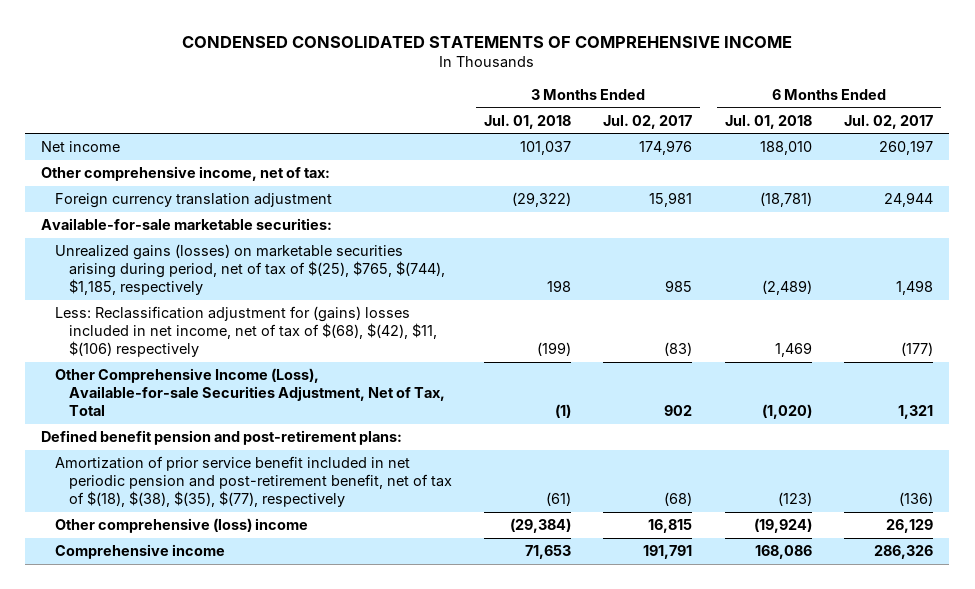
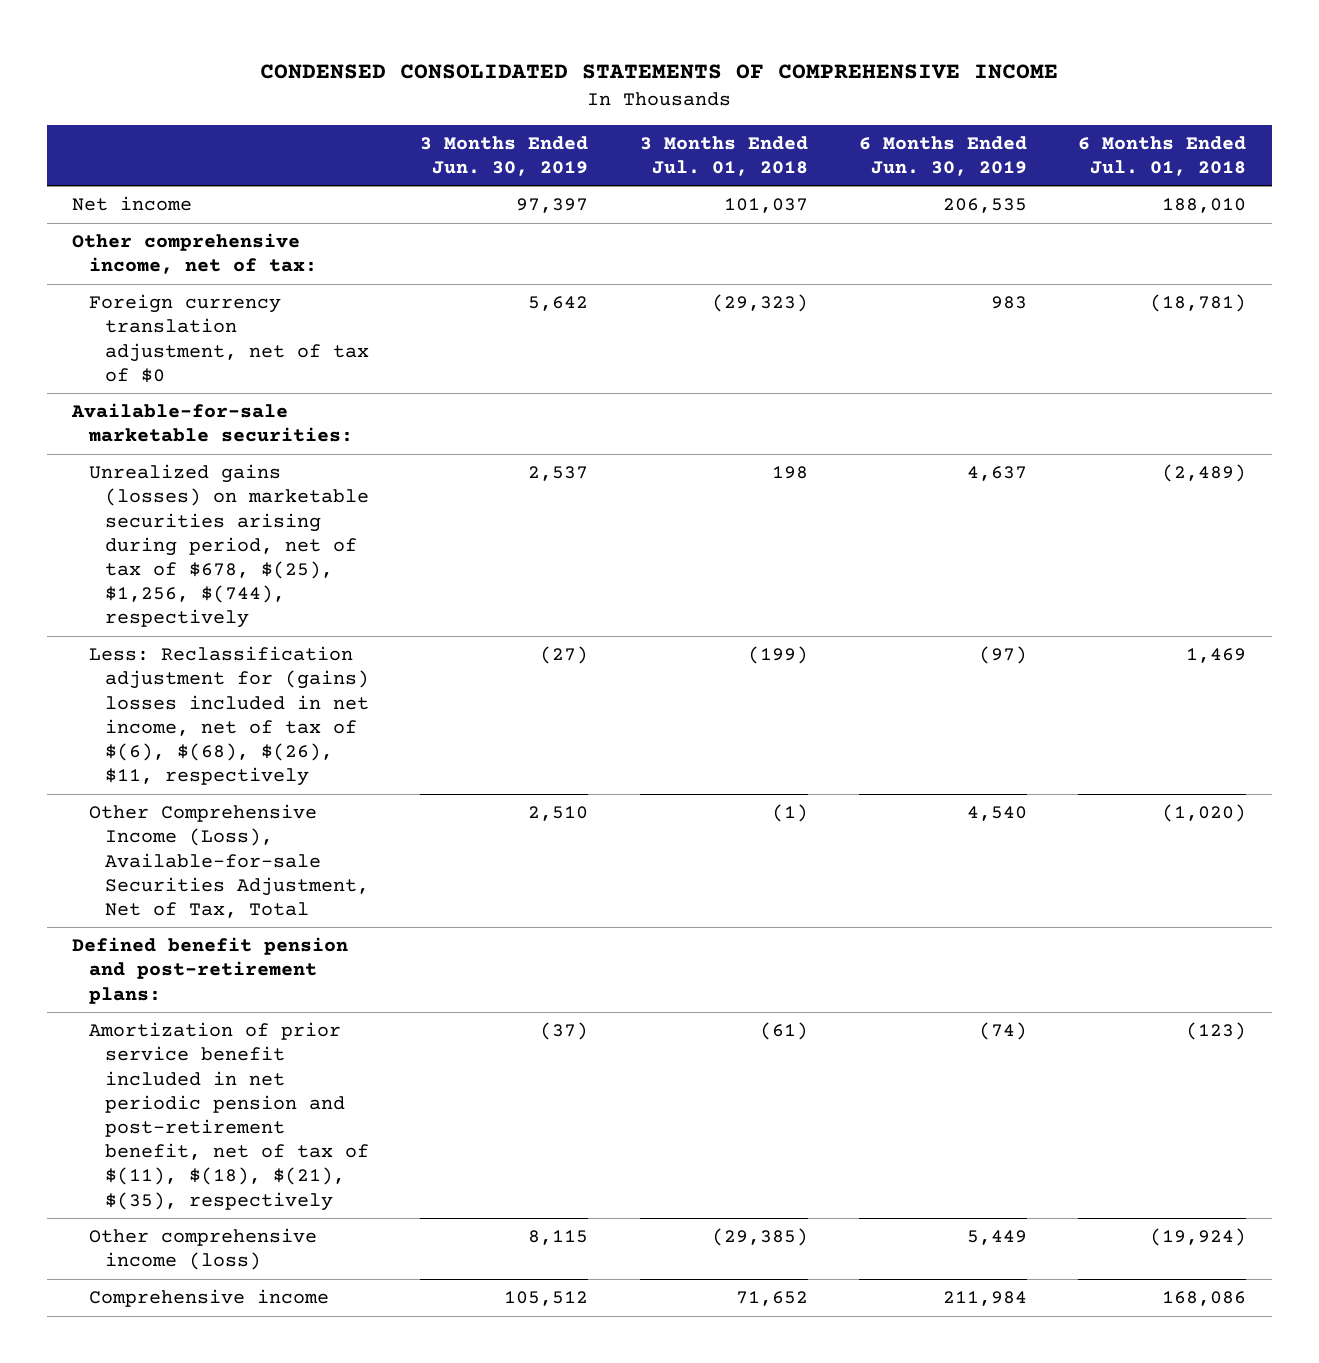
[603,114,693,129] Jul. 02, 2017 -> none
[844,114,934,129] Jul. 02, 2017 -> none
none -> [420,135,589,176] 3 Months Ended Jun. 30, 2019
none -> [859,135,1028,176] 6 Months Ended Jun. 30, 2019
[55,193,333,209] Foreign currency translation adjustment -> [88,294,370,383] Foreign currency translation adjustment, net of tax of $0
[512,192,572,208] (29,322) -> [711,294,808,313] (29,323)
[55,244,445,296] Unrealized gains (losses) on marketable securities arising during period, net of tax of $(25), $765, $(744), $1,185, respectively -> [88,464,370,629] Unrealized gains (losses) on marketable securities arising during period, net of tax of $678, $(25), $1,256, $(744), respectively
[55,306,437,358] Less: Reclassification adjustment for (gains) losses included in net income, net of tax of $(68), $(42), $11, $(106) respectively -> [88,646,370,787] Less: Reclassification adjustment for (gains) losses included in net income, net of tax of $(6), $(68), $(26), $11, respectively
[55,456,452,508] Amortization of prior service benefit included in net periodic pension and post-retirement benefit, net of tax of $(18), $(38), $(35), $(77), respectively -> [88,1022,370,1211] Amortization of prior service benefit included in net periodic pension and post-retirement benefit, net of tax of $(11), $(18), $(21), $(35), respectively
[55,518,309,534] Other comprehensive (loss) income -> [88,1228,317,1271] Other comprehensive income (loss)
[510,518,572,534] (29,384) -> [711,1228,808,1247] (29,385)
[525,545,572,560] 71,653 -> [735,1291,808,1307] 71,652

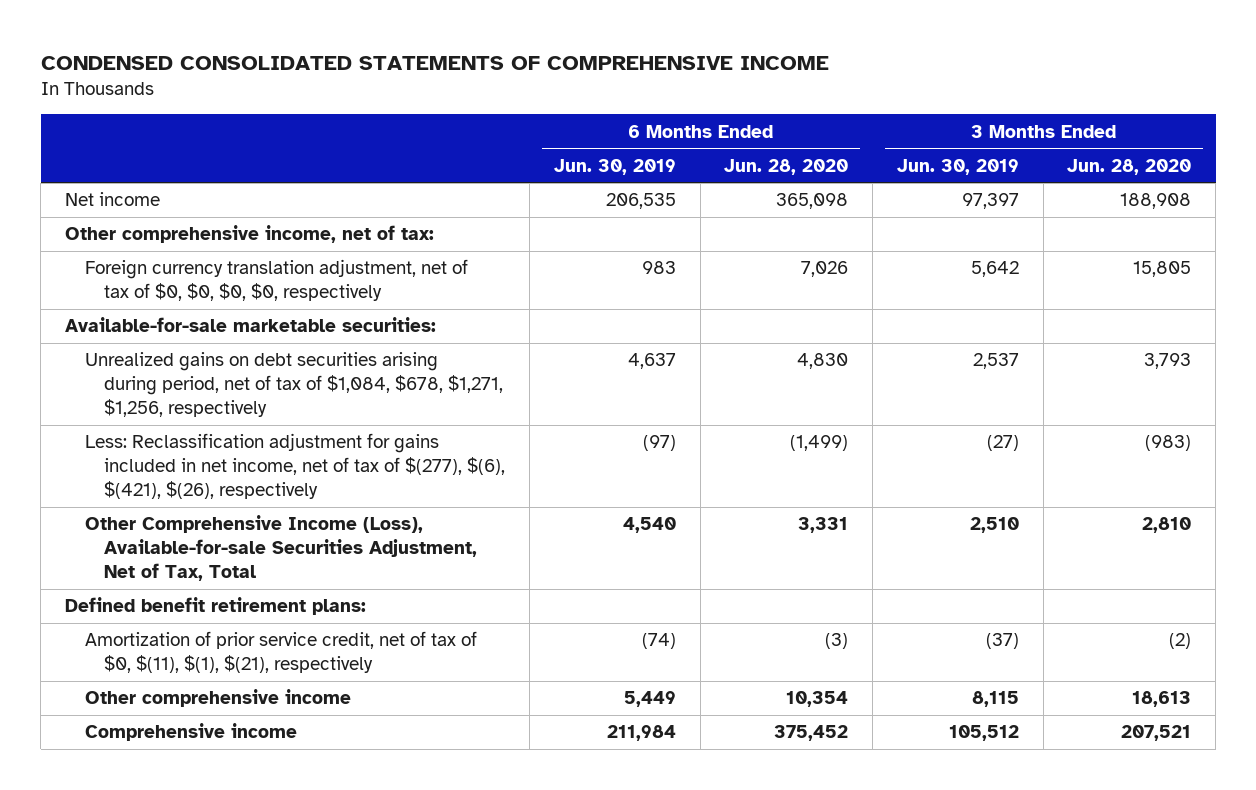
[639,135,808,176] 3 Months Ended Jul. 01, 2018 -> none
[1078,135,1247,176] 6 Months Ended Jul. 01, 2018 -> none
none -> [724,158,849,175] Jun. 28, 2020
none -> [1067,158,1192,175] Jun. 28, 2020
[88,294,370,383] Foreign currency translation adjustment, net of tax of $0 -> [84,259,468,302] Foreign currency translation adjustment, net of tax of $0, $0, $0, $0, respectively
[88,464,370,629] Unrealized gains (losses) on marketable securities arising during period, net of tax of $678, $(25), $1,256, $(744), respectively -> [84,352,504,418] Unrealized gains on debt securities arising during period, net of tax of $1,084, $678, $1,271, $1,256, respectively
[88,646,370,787] Less: Reclassification adjustment for (gains) losses included in net income, net of tax of $(6), $(68), $(26), $11, respectively -> [84,433,506,500] Less: Reclassification adjustment for gains included in net income, net of tax of $(277), $(6), $(421), $(26), respectively
[72,937,349,1004] Defined benefit pension and post-retirement plans: -> [64,597,366,616] Defined benefit retirement plans:
[88,1022,370,1211] Amortization of prior service benefit included in net periodic pension and post-retirement benefit, net of tax of $(11), $(18), $(21), $(35), respectively -> [84,631,477,674] Amortization of prior service credit, net of tax of $0, $(11), $(1), $(21), respectively
[88,1228,317,1271] Other comprehensive income (loss) -> [84,689,351,708] Other comprehensive income

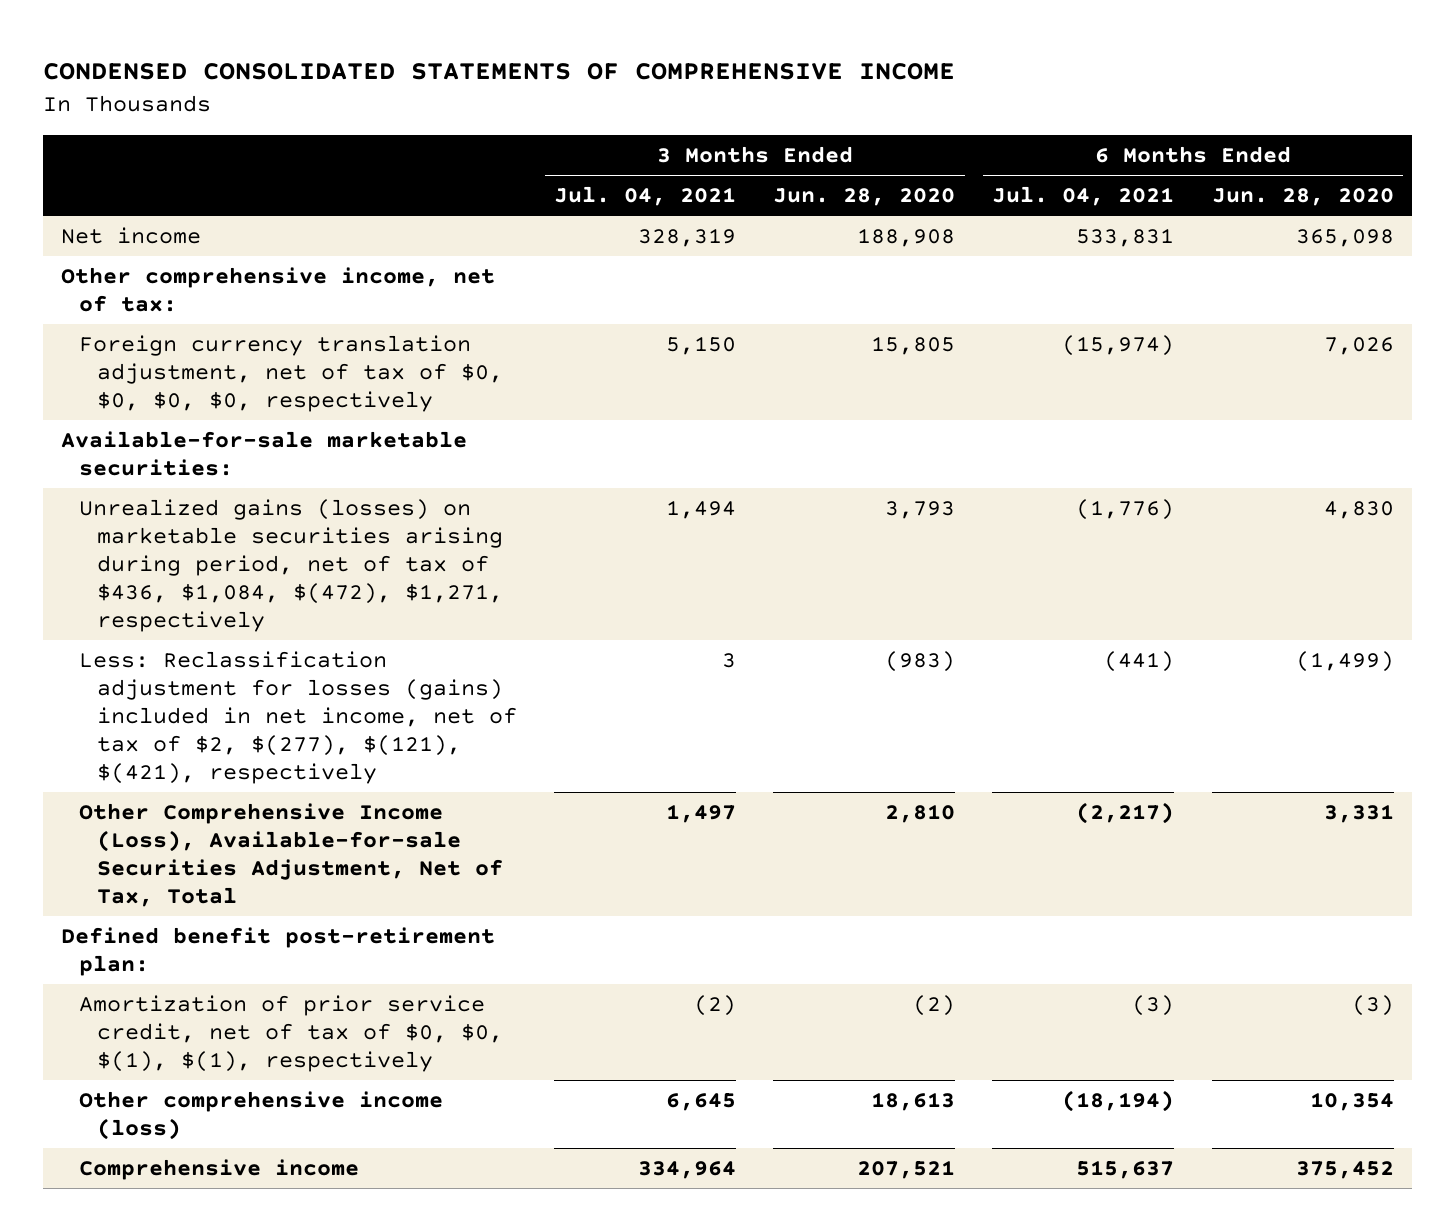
[553,158,676,175] Jun. 30, 2019 -> none
[896,158,1019,175] Jun. 30, 2019 -> none
none -> [554,186,737,207] Jul. 04, 2021
none -> [992,186,1175,207] Jul. 04, 2021
[84,352,504,418] Unrealized gains on debt securities arising during period, net of tax of $1,084, $678, $1,271, $1,256, respectively -> [79,498,504,632] Unrealized gains (losses) on marketable securities arising during period, net of tax of $436, $1,084, $(472), $1,271, respectively
[84,433,506,500] Less: Reclassification adjustment for gains included in net income, net of tax of $(277), $(6), $(421), $(26), respectively -> [79,650,518,784] Less: Reclassification adjustment for losses (gains) included in net income, net of tax of $2, $(277), $(121), $(421), respectively
[64,597,366,616] Defined benefit retirement plans: -> [61,926,496,976] Defined benefit post-retirement plan:
[84,631,477,674] Amortization of prior service credit, net of tax of $0, $(11), $(1), $(21), respectively -> [79,994,504,1072] Amortization of prior service credit, net of tax of $0, $0, $(1), $(1), respectively
[84,689,351,708] Other comprehensive income -> [79,1090,444,1140] Other comprehensive income (loss)

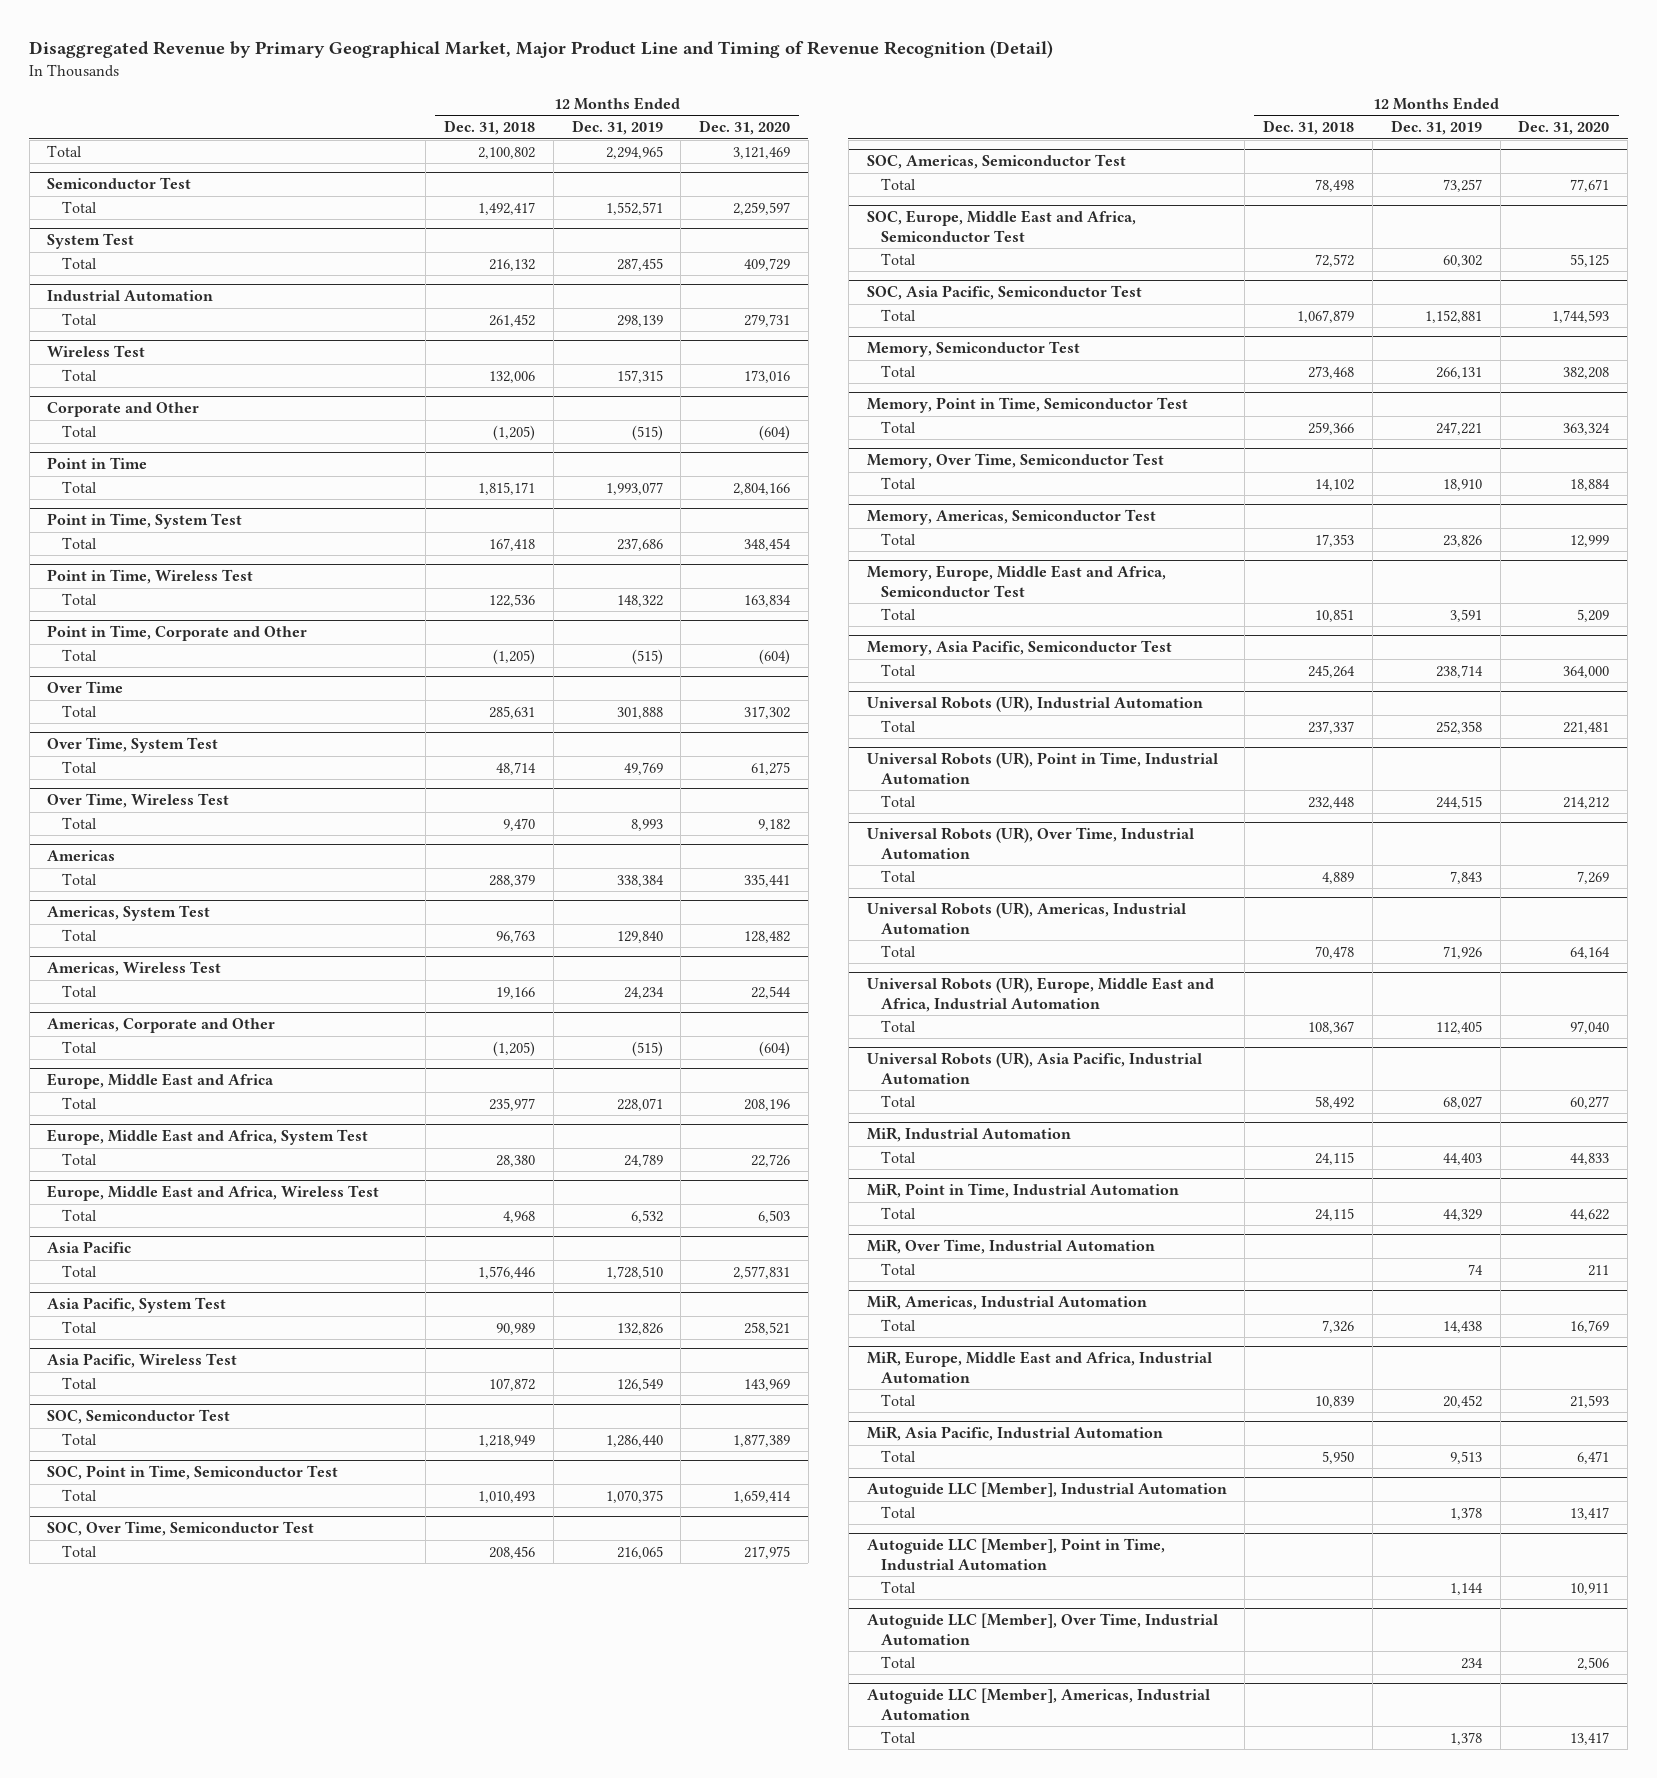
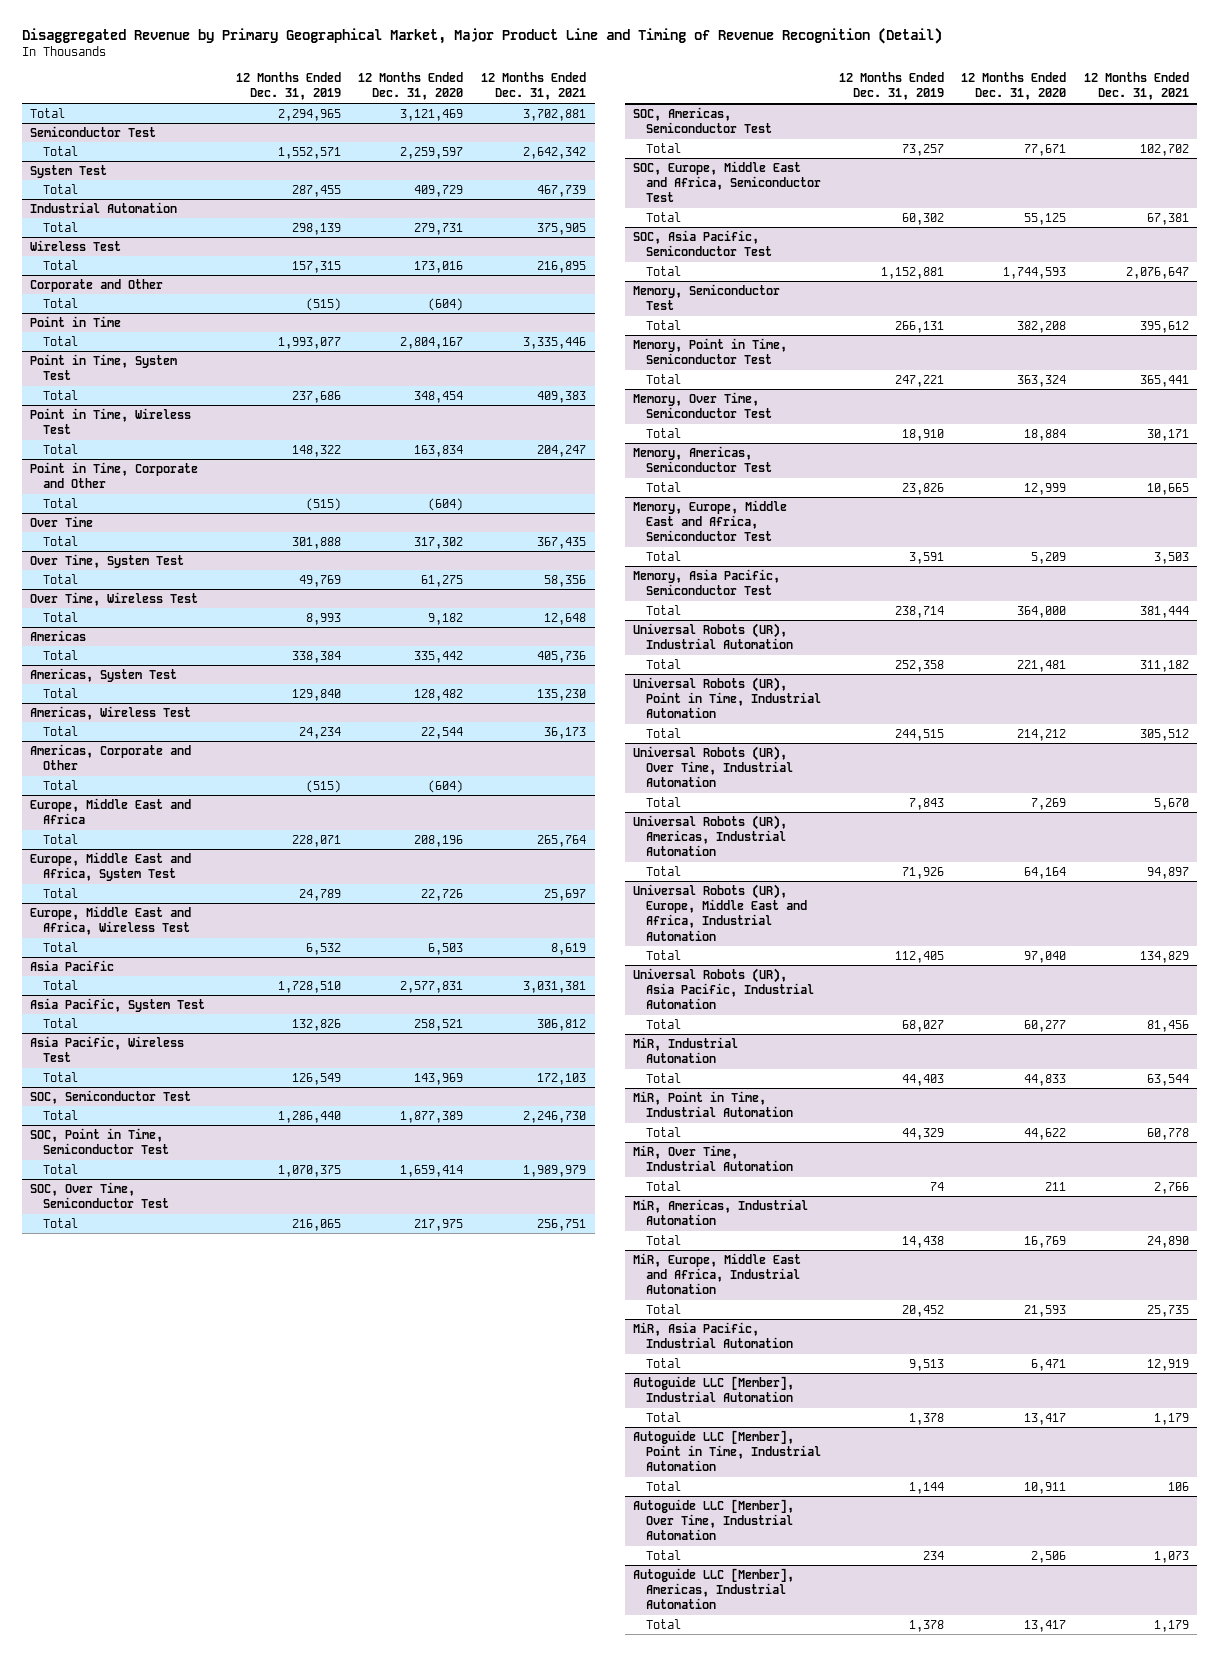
[443,120,535,136] Dec. 31, 2018 -> none
none -> [480,72,586,101] 12 Months Ended Dec. 31, 2021
[733,482,791,495] 2,804,166 -> [400,336,464,349] 2,804,167
[744,873,791,887] 335,441 -> [414,650,464,663] 335,442

